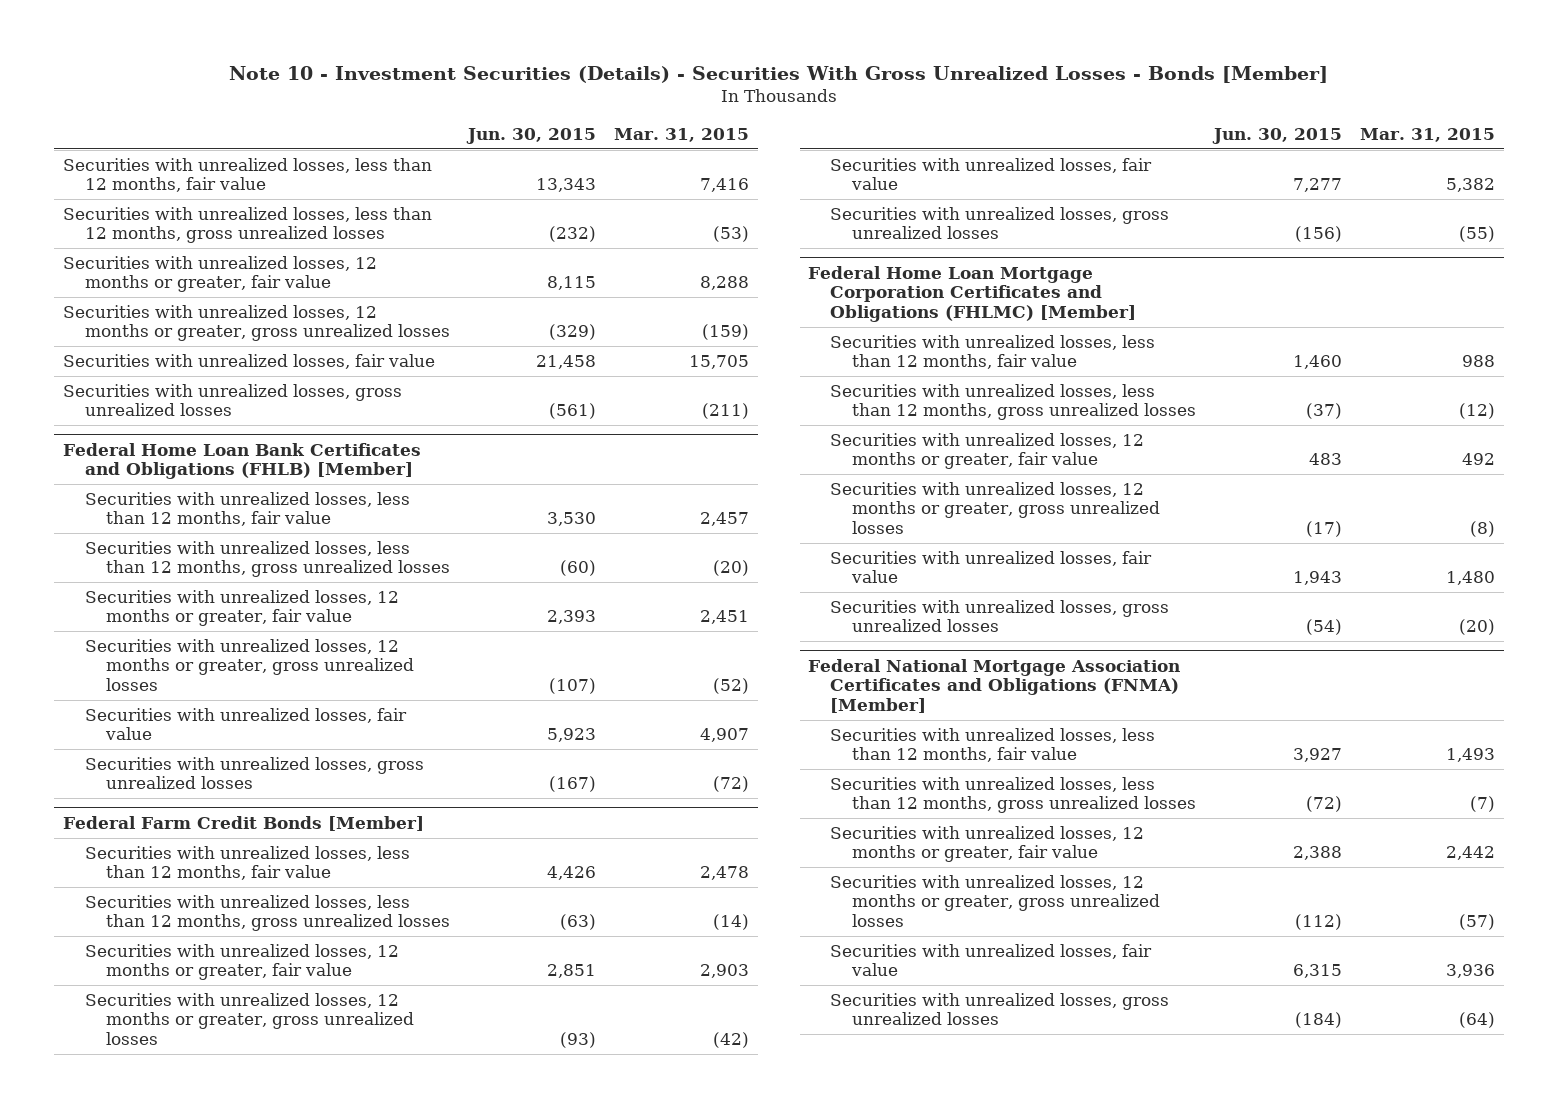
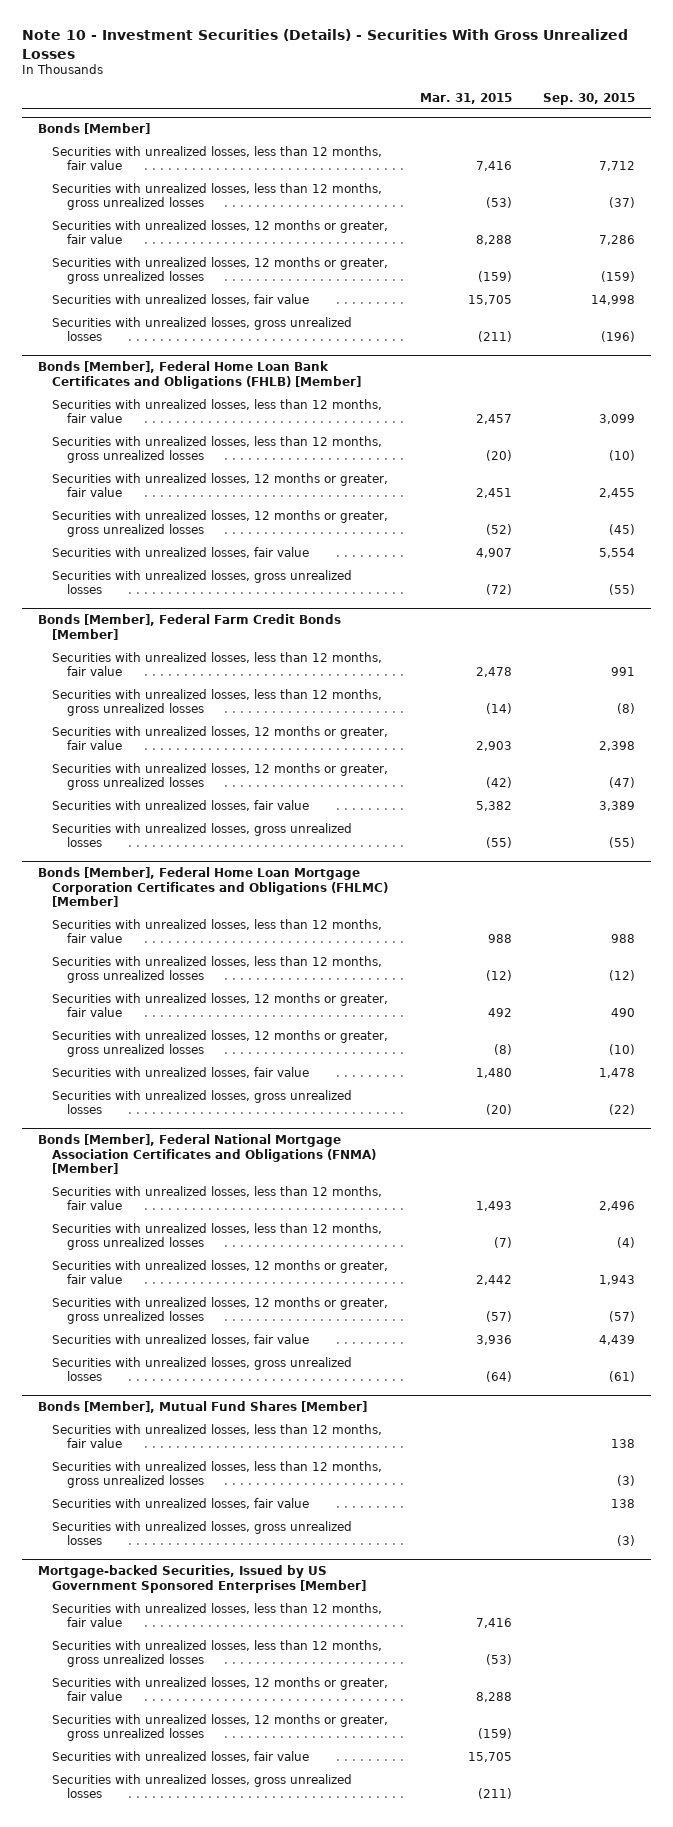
[228,65,1328,83] Note 10 - Investment Securities (Details) - Securities With Gross Unrealized Losses - Bonds [Member] -> [21,29,628,59] Note 10 - Investment Securities (Details) - Securities With Gross Unrealized Losses
[466,127,597,144] Jun. 30, 2015 -> none
none -> [543,92,636,105] Sep. 30, 2015
none -> [37,122,150,134] Bonds [Member]
[62,442,421,480] Federal Home Loan Bank Certificates and Obligations (FHLB) [Member] -> [37,360,362,389] Bonds [Member], Federal Home Loan Bank Certificates and Obligations (FHLB) [Member]
[62,815,424,831] Federal Farm Credit Bonds [Member] -> [37,613,341,640] Bonds [Member], Federal Farm Credit Bonds [Member]
[808,265,1137,322] Federal Home Loan Mortgage Corporation Certificates and Obligations (FHLMC) [Member] -> [37,866,389,908] Bonds [Member], Federal Home Loan Mortgage Corporation Certificates and Obligations (FHLMC) [Member]
[808,658,1181,713] Federal National Mortgage Association Certificates and Obligations (FNMA) [Member] -> [37,1133,377,1175] Bonds [Member], Federal National Mortgage Association Certificates and Obligations (FNMA) [Member]
none -> [37,1400,367,1413] Bonds [Member], Mutual Fund Shares [Member]
none -> [52,1423,383,1449] Securities with unrealized losses, less than 12 months, fair value
none -> [52,1460,383,1489] Securities with unrealized losses, less than 12 months, gross unrealized losses
none -> [52,1497,310,1509] Securities with unrealized losses, fair value
none -> [52,1520,353,1546] Securities with unrealized losses, gross unrealized losses
none -> [37,1564,367,1593] Mortgage-backed Securities, Issued by US Government Sponsored Enterprises [Member]
none -> [52,1602,383,1628] Securities with unrealized losses, less than 12 months, fair value
none -> [52,1639,383,1668] Securities with unrealized losses, less than 12 months, gross unrealized losses
none -> [52,1676,389,1702] Securities with unrealized losses, 12 months or greater, fair value
none -> [52,1713,389,1742] Securities with unrealized losses, 12 months or greater, gross unrealized losses
none -> [52,1750,310,1762] Securities with unrealized losses, fair value
none -> [52,1773,353,1799] Securities with unrealized losses, gross unrealized losses

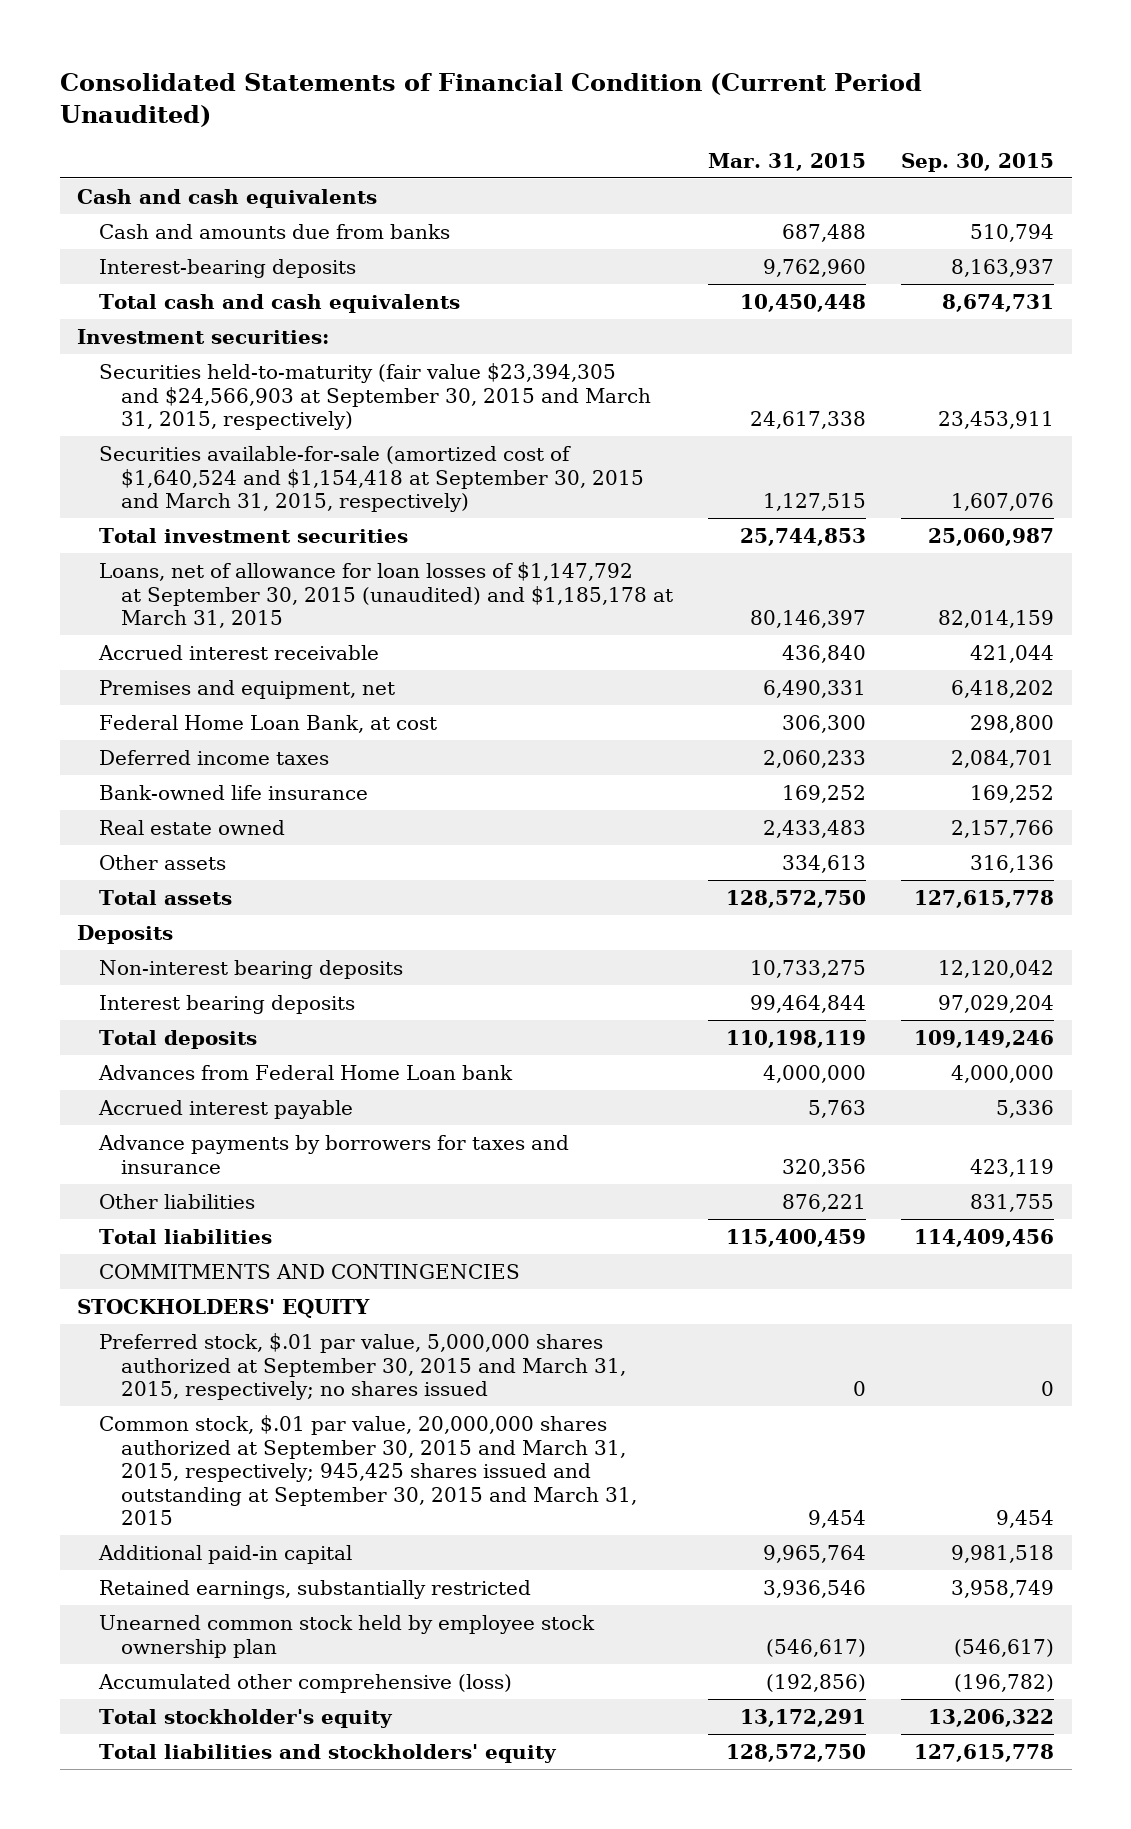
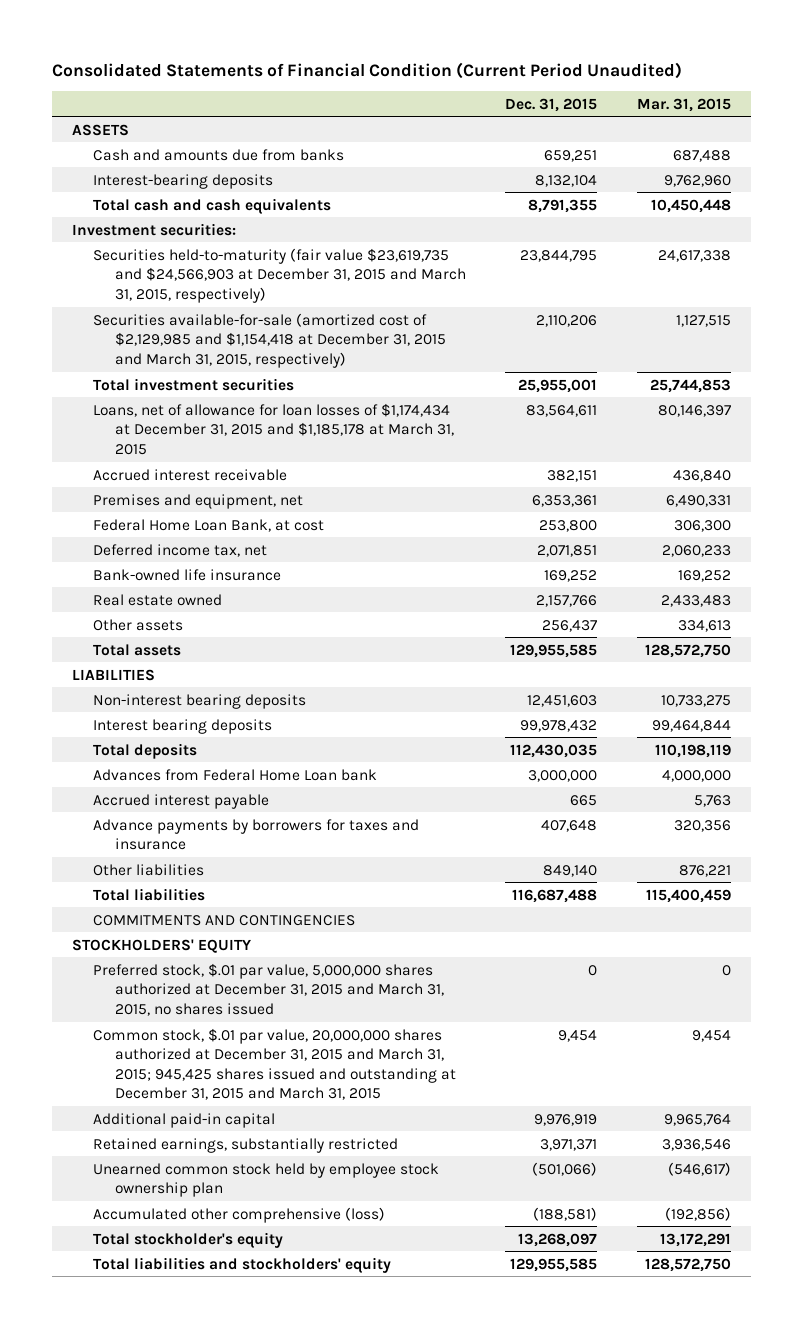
[901,152,1055,172] Sep. 30, 2015 -> none
none -> [505,97,598,112] Dec. 31, 2015
[77,188,378,208] Cash and cash equivalents -> none
none -> [71,123,129,136] ASSETS
[99,362,652,431] Securities held-to-maturity (fair value $23,394,305 and $24,566,903 at September 30, 2015 and March 31, 2015, respectively) -> [93,247,466,303] Securities held-to-maturity (fair value $23,619,735 and $24,566,903 at December 31, 2015 and March 31, 2015, respectively)
[99,445,645,513] Securities available-for-sale (amortized cost of $1,640,524 and $1,154,418 at September 30, 2015 and March 31, 2015, respectively) -> [93,312,446,368] Securities available-for-sale (amortized cost of $2,129,985 and $1,154,418 at December 31, 2015 and March 31, 2015, respectively)
[99,561,674,629] Loans, net of allowance for loan losses of $1,147,792 at September 30, 2015 (unaudited) and $1,185,178 at March 31, 2015 -> [93,402,454,455] Loans, net of allowance for loan losses of $1,174,434 at December 31, 2015 and $1,185,178 at March 31, 2015
[99,749,330,765] Deferred income taxes -> [93,543,268,557] Deferred income tax, net
[77,924,174,944] Deposits -> none
none -> [71,668,155,681] LIABILITIES
[99,1332,627,1401] Preferred stock, $.01 par value, 5,000,000 shares authorized at September 30, 2015 and March 31, 2015, respectively; no shares issued -> [93,962,444,1016] Preferred stock, $.01 par value, 5,000,000 shares authorized at December 31, 2015 and March 31, 2015, no shares issued
[99,1414,638,1526] Common stock, $.01 par value, 20,000,000 shares authorized at September 30, 2015 and March 31, 2015, respectively; 945,425 shares issued and outstanding at September 30, 2015 and March 31, 2015 -> [93,1027,456,1101] Common stock, $.01 par value, 20,000,000 shares authorized at December 31, 2015 and March 31, 2015; 945,425 shares issued and outstanding at December 31, 2015 and March 31, 2015

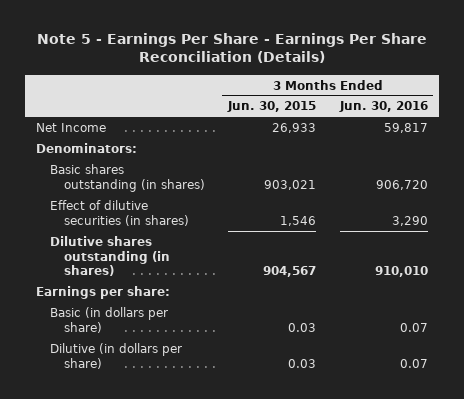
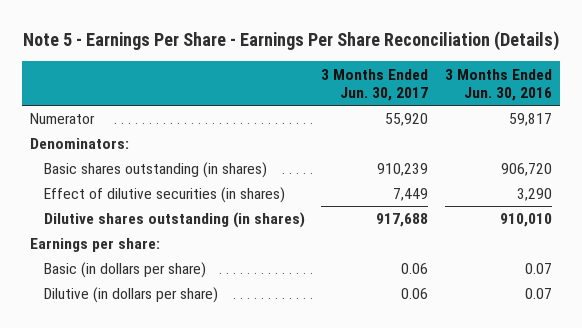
[227,101,317,113] Jun. 30, 2015 -> none
none -> [321,68,429,102] 3 Months Ended Jun. 30, 2017
[36,122,107,132] Net Income -> [29,113,95,125] Numerator

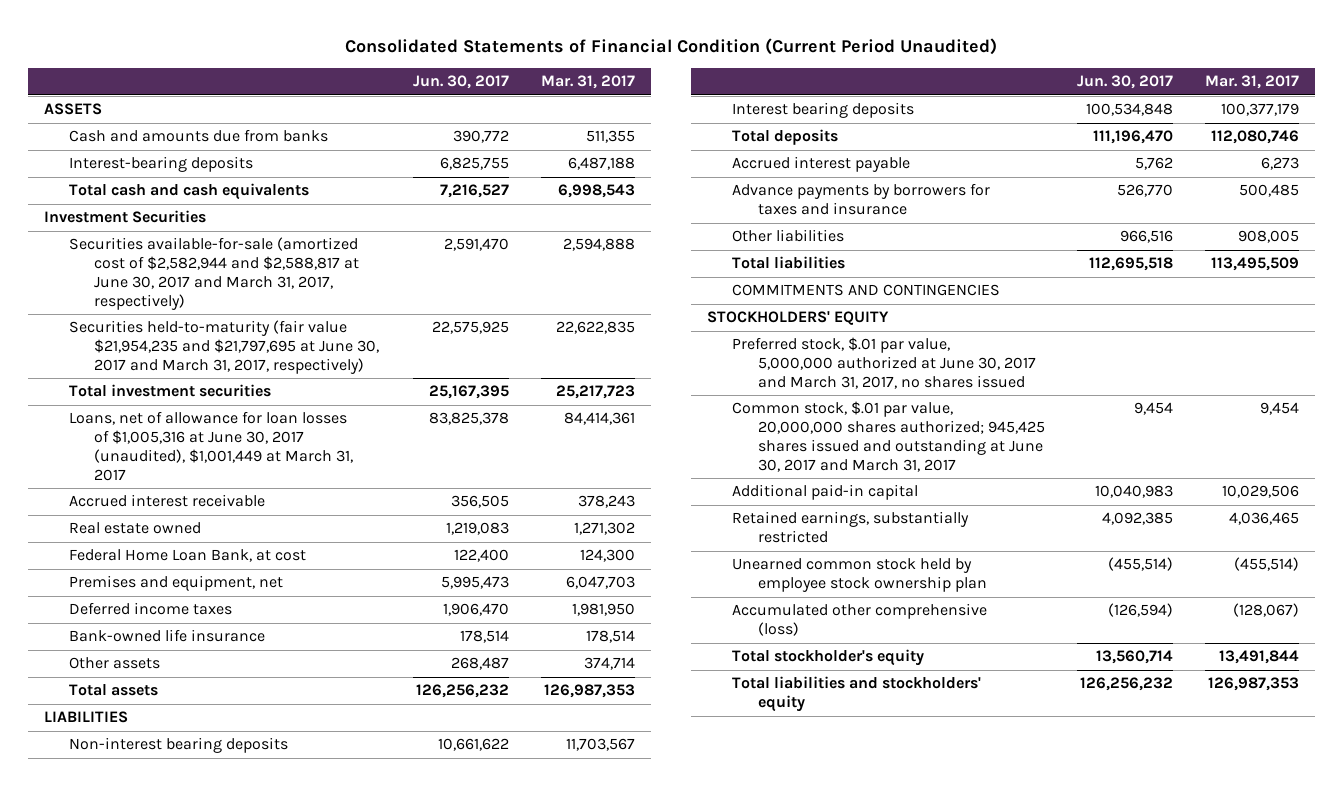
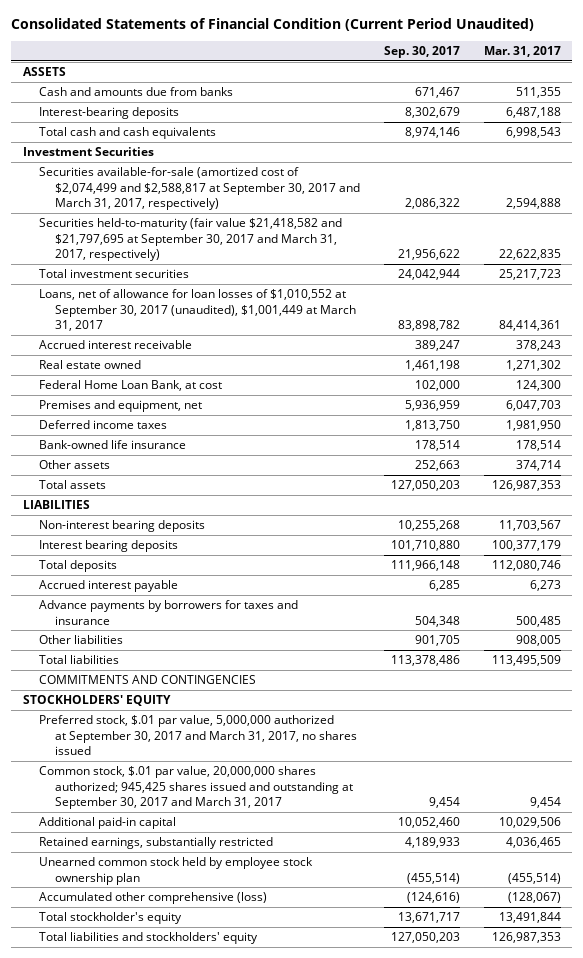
[413,75,510,90] Jun. 30, 2017 -> none
none -> [383,45,460,58] Sep. 30, 2017
[68,237,360,310] Securities available-for-sale (amortized cost of $2,582,944 and $2,588,817 at June 30, 2017 and March 31, 2017, respectively) -> [38,167,361,210] Securities available-for-sale (amortized cost of $2,074,499 and $2,588,817 at September 30, 2017 and March 31, 2017, respectively)
[68,320,380,374] Securities held-to-maturity (fair value $21,954,235 and $21,797,695 at June 30, 2017 and March 31, 2017, respectively) -> [38,218,342,261] Securities held-to-maturity (fair value $21,418,582 and $21,797,695 at September 30, 2017 and March 31, 2017, respectively)
[68,411,354,481] Loans, net of allowance for loan losses of $1,005,316 at June 30, 2017 (unaudited), $1,001,449 at March 31, 2017 -> [38,289,357,331] Loans, net of allowance for loan losses of $1,010,552 at September 30, 2017 (unaudited), $1,001,449 at March 31, 2017
[732,337,1036,389] Preferred stock, $.01 par value, 5,000,000 authorized at June 30, 2017 and March 31, 2017, no shares issued -> [38,715,358,755] Preferred stock, $.01 par value, 5,000,000 authorized at September 30, 2017 and March 31, 2017, no shares issued
[732,401,1045,472] Common stock, $.01 par value, 20,000,000 shares authorized; 945,425 shares issued and outstanding at June 30, 2017 and March 31, 2017 -> [38,766,354,809] Common stock, $.01 par value, 20,000,000 shares authorized; 945,425 shares issued and outstanding at September 30, 2017 and March 31, 2017

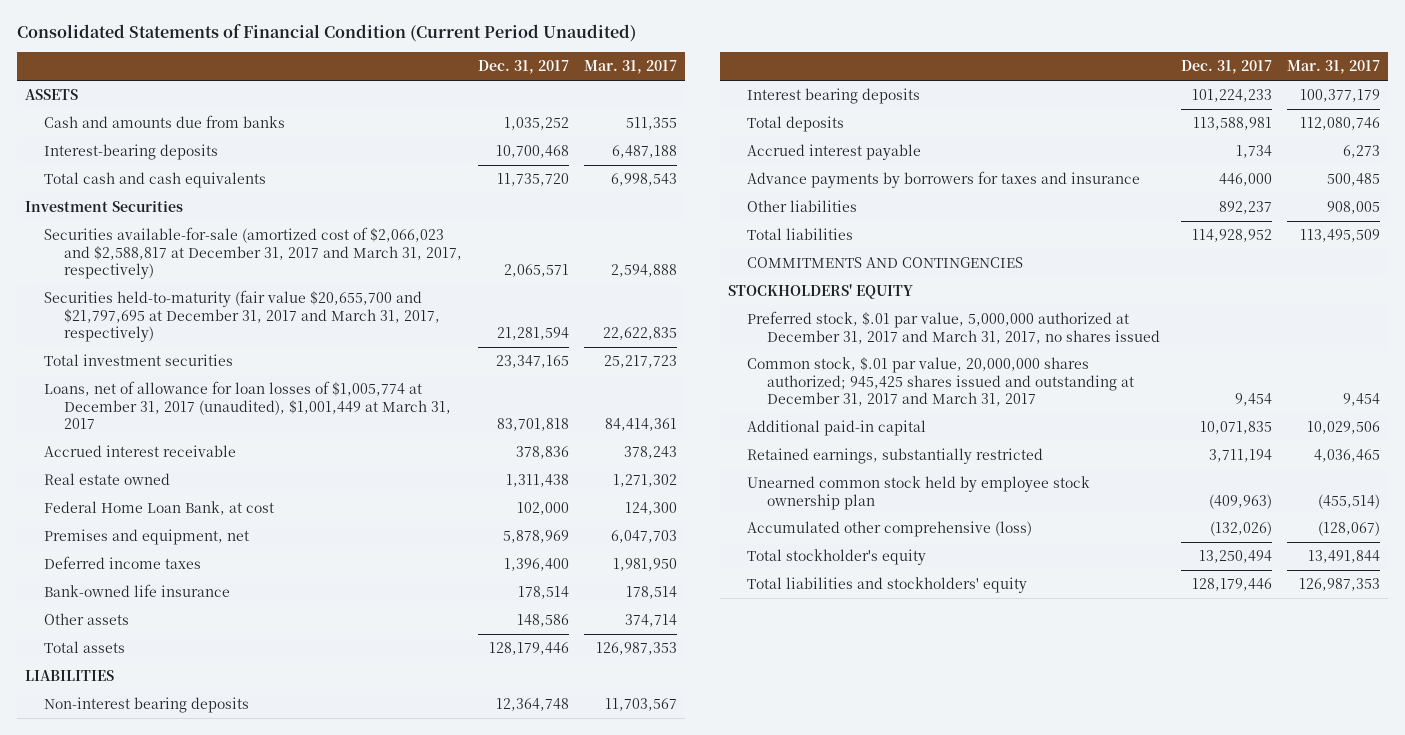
[383,45,460,58] Sep. 30, 2017 -> none
none -> [477,60,569,75] Dec. 31, 2017
[38,167,361,210] Securities available-for-sale (amortized cost of $2,074,499 and $2,588,817 at September 30, 2017 and March 31, 2017, respectively) -> [44,226,462,280] Securities available-for-sale (amortized cost of $2,066,023 and $2,588,817 at December 31, 2017 and March 31, 2017, respectively)
[38,218,342,261] Securities held-to-maturity (fair value $21,418,582 and $21,797,695 at September 30, 2017 and March 31, 2017, respectively) -> [44,289,440,343] Securities held-to-maturity (fair value $20,655,700 and $21,797,695 at December 31, 2017 and March 31, 2017, respectively)
[38,289,357,331] Loans, net of allowance for loan losses of $1,010,552 at September 30, 2017 (unaudited), $1,001,449 at March 31, 2017 -> [44,380,451,430] Loans, net of allowance for loan losses of $1,005,774 at December 31, 2017 (unaudited), $1,001,449 at March 31, 2017
[38,715,358,755] Preferred stock, $.01 par value, 5,000,000 authorized at September 30, 2017 and March 31, 2017, no shares issued -> [747,310,1160,344] Preferred stock, $.01 par value, 5,000,000 authorized at December 31, 2017 and March 31, 2017, no shares issued
[38,766,354,809] Common stock, $.01 par value, 20,000,000 shares authorized; 945,425 shares issued and outstanding at September 30, 2017 and March 31, 2017 -> [747,356,1134,407] Common stock, $.01 par value, 20,000,000 shares authorized; 945,425 shares issued and outstanding at December 31, 2017 and March 31, 2017

